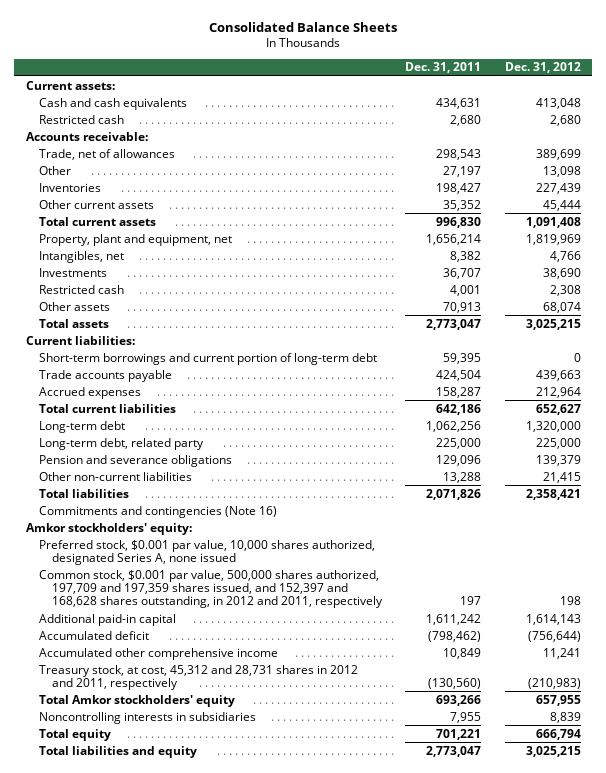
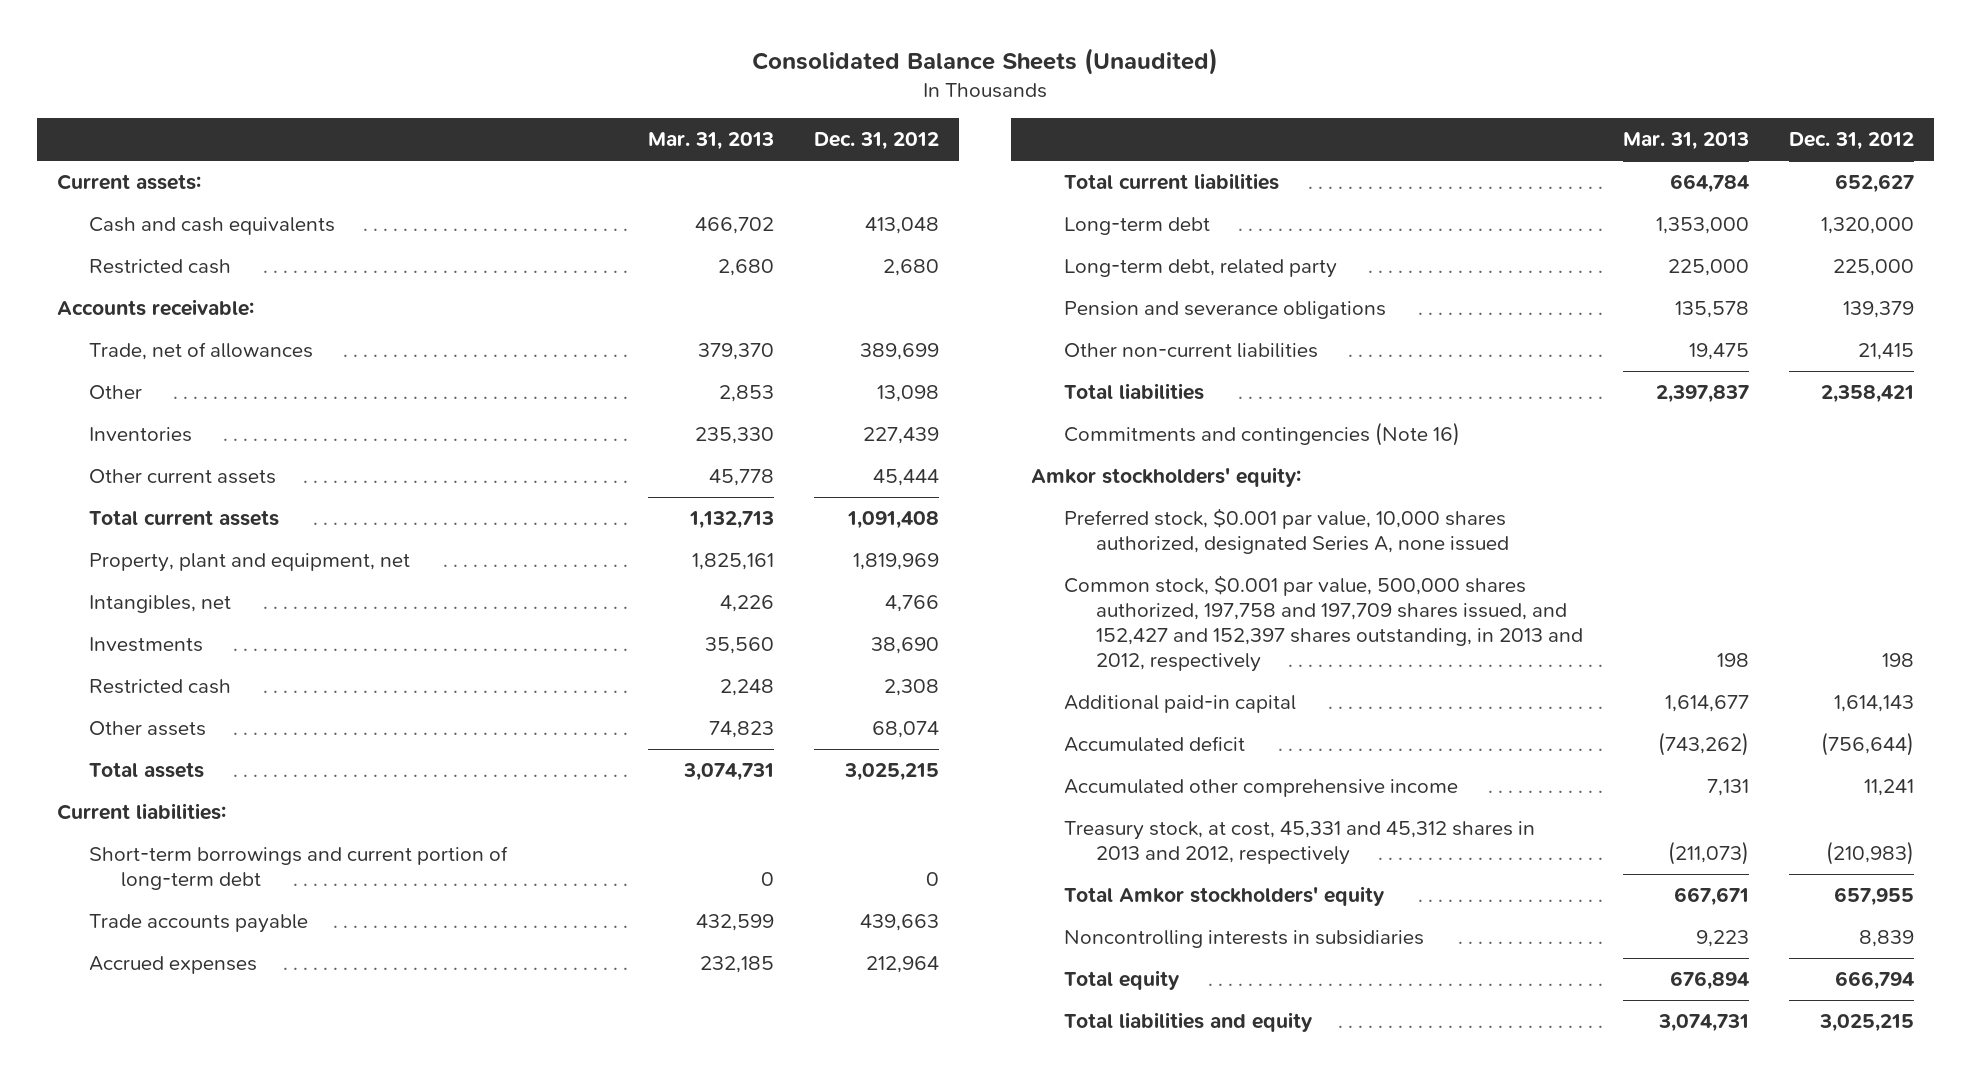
[209,21,398,32] Consolidated Balance Sheets -> [752,48,1219,76] Consolidated Balance Sheets (Unaudited)
[405,62,482,74] Dec. 31, 2011 -> none
none -> [648,132,775,151] Mar. 31, 2013
[38,569,384,609] Common stock, $0.001 par value, 500,000 shares authorized, 197,709 and 197,359 shares issued, and 152,397 and 168,628 shares outstanding, in 2012 and 2011, respectively -> [1063,575,1584,673] Common stock, $0.001 par value, 500,000 shares authorized, 197,758 and 197,709 shares issued, and 152,427 and 152,397 shares outstanding, in 2013 and 2012, respectively
[38,664,358,690] Treasury stock, at cost, 45,312 and 28,731 shares in 2012 and 2011, respectively -> [1063,821,1535,866] Treasury stock, at cost, 45,331 and 45,312 shares in 2013 and 2012, respectively

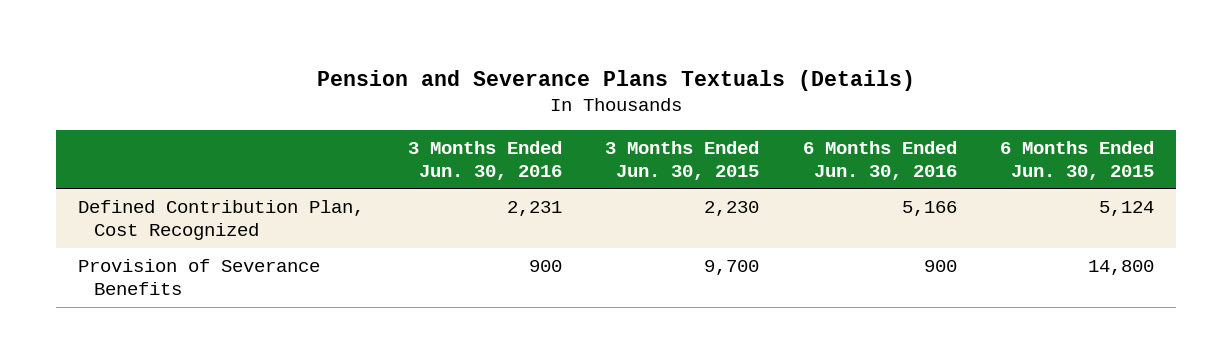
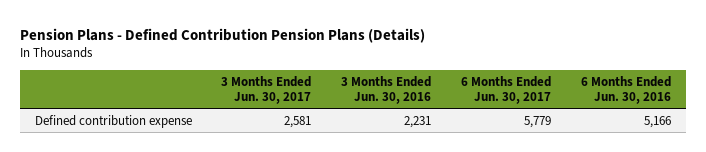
[317,69,916,91] Pension and Severance Plans Textuals (Details) -> [19,27,425,43] Pension Plans - Defined Contribution Pension Plans (Details)
[605,140,760,180] 3 Months Ended Jun. 30, 2015 -> none
[1000,140,1155,180] 6 Months Ended Jun. 30, 2015 -> none
none -> [221,75,312,105] 3 Months Ended Jun. 30, 2017
none -> [461,75,552,105] 6 Months Ended Jun. 30, 2017
[78,258,321,296] Provision of Severance Benefits -> none
[78,199,365,241] Defined Contribution Plan, Cost Recognized -> [34,114,192,128] Defined contribution expense

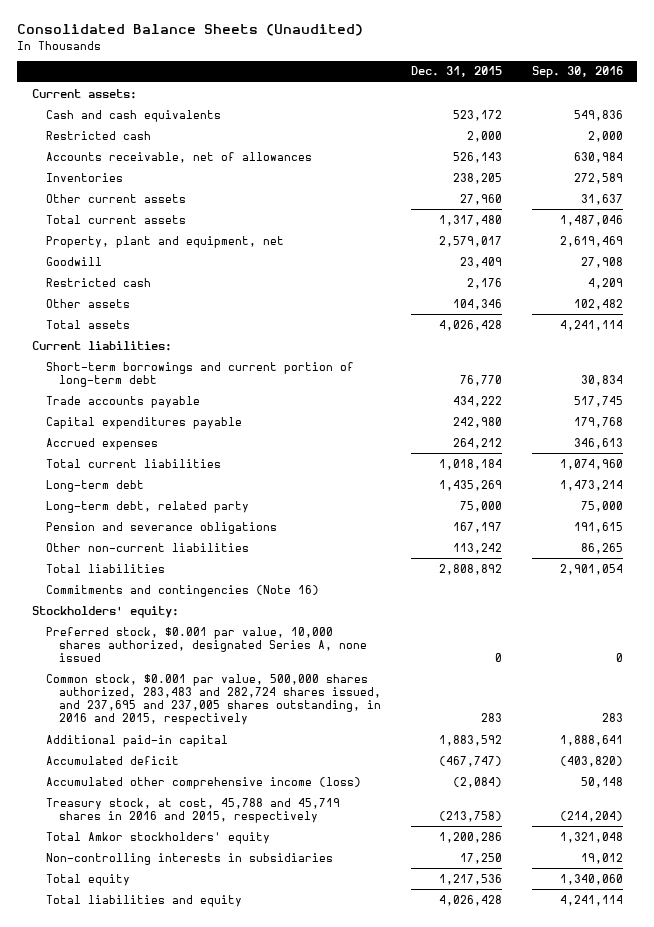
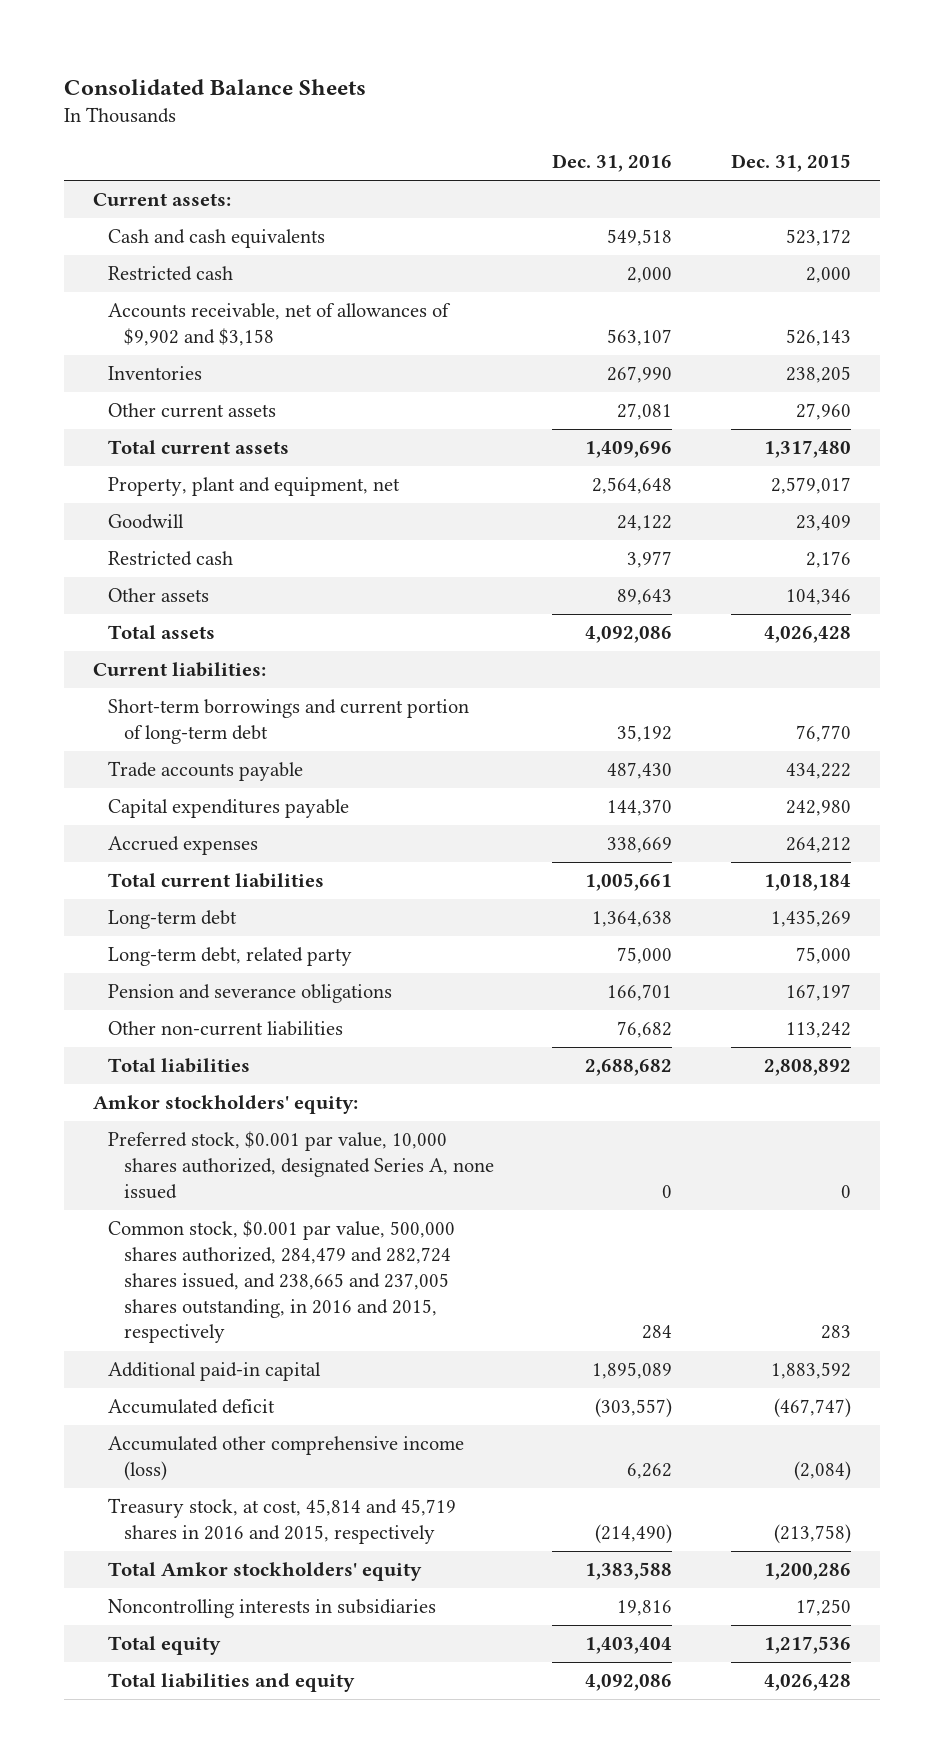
[16,24,363,37] Consolidated Balance Sheets (Unaudited) -> [63,79,366,96] Consolidated Balance Sheets
[531,66,623,79] Sep. 30, 2016 -> none
none -> [552,154,673,173] Dec. 31, 2016
[45,151,312,163] Accounts receivable, net of allowances -> [108,303,452,347] Accounts receivable, net of allowances of $9,902 and $3,158
[45,584,319,597] Commitments and contingencies (Note 16) -> none
[31,605,179,618] Stockholders' equity: -> [92,1095,358,1115] Amkor stockholders' equity:
[45,673,382,726] Common stock, $0.001 par value, 500,000 shares authorized, 283,483 and 282,724 shares issued, and 237,695 and 237,005 shares outstanding, in 2016 and 2015, respectively -> [108,1220,456,1344] Common stock, $0.001 par value, 500,000 shares authorized, 284,479 and 282,724 shares issued, and 238,665 and 237,005 shares outstanding, in 2016 and 2015, respectively
[45,797,340,823] Treasury stock, at cost, 45,788 and 45,719 shares in 2016 and 2015, respectively -> [108,1498,457,1545] Treasury stock, at cost, 45,814 and 45,719 shares in 2016 and 2015, respectively
[45,852,333,865] Non-controlling interests in subsidiaries -> [108,1599,437,1619] Noncontrolling interests in subsidiaries

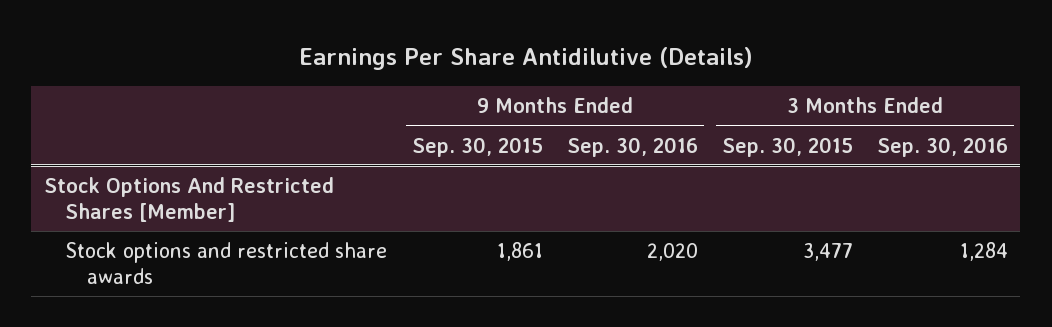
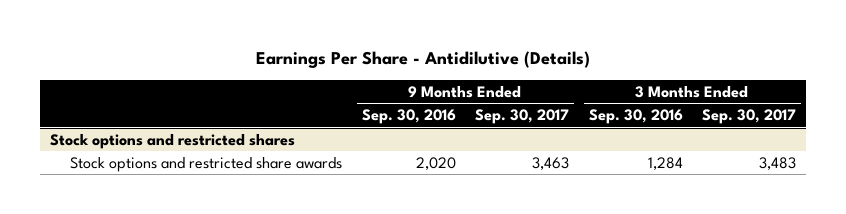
[298,46,753,70] Earnings Per Share Antidilutive (Details) -> [255,51,590,69] Earnings Per Share - Antidilutive (Details)
[411,136,543,157] Sep. 30, 2015 -> none
[721,136,853,157] Sep. 30, 2015 -> none
none -> [475,109,570,125] Sep. 30, 2017
none -> [702,109,797,125] Sep. 30, 2017
[43,176,334,223] Stock Options And Restricted Shares [Member] -> [49,133,295,149] Stock options and restricted shares

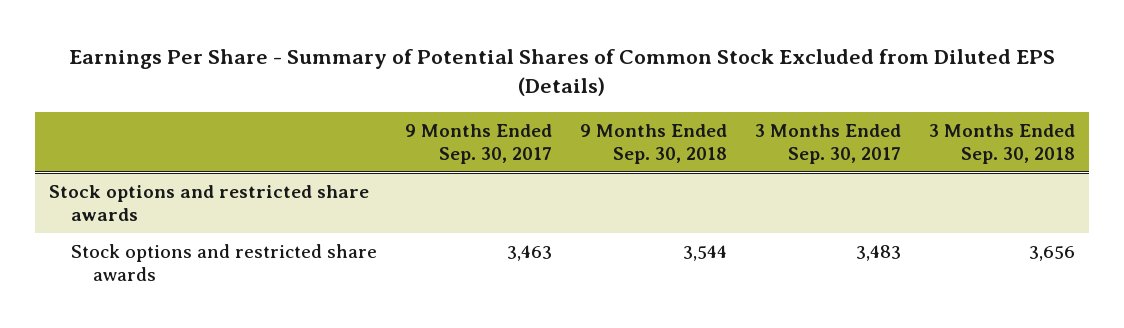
[255,51,590,69] Earnings Per Share - Antidilutive (Details) -> [68,48,1055,97] Earnings Per Share - Summary of Potential Shares of Common Stock Excluded from Diluted EPS (Details)
[361,109,456,125] Sep. 30, 2016 -> none
[588,109,683,125] Sep. 30, 2016 -> none
none -> [579,123,727,164] 9 Months Ended Sep. 30, 2018
none -> [929,123,1076,164] 3 Months Ended Sep. 30, 2018
[49,133,295,149] Stock options and restricted shares -> [48,184,369,222] Stock options and restricted share awards

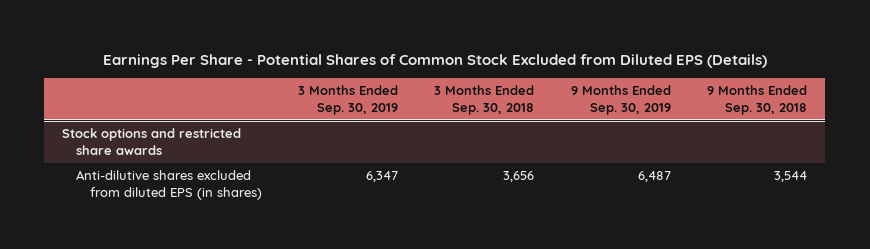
[68,48,1055,97] Earnings Per Share - Summary of Potential Shares of Common Stock Excluded from Diluted EPS (Details) -> [102,53,767,68] Earnings Per Share - Potential Shares of Common Stock Excluded from Diluted EPS (Details)
[404,123,552,164] 9 Months Ended Sep. 30, 2017 -> none
[754,123,901,164] 3 Months Ended Sep. 30, 2017 -> none
none -> [298,84,399,115] 3 Months Ended Sep. 30, 2019
none -> [570,84,671,115] 9 Months Ended Sep. 30, 2019
[70,243,377,282] Stock options and restricted share awards -> [75,170,262,201] Anti-dilutive shares excluded from diluted EPS (in shares)

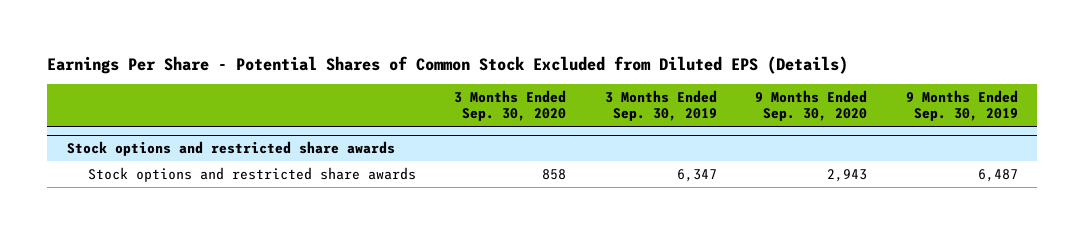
[434,84,535,115] 3 Months Ended Sep. 30, 2018 -> none
[707,84,808,115] 9 Months Ended Sep. 30, 2018 -> none
none -> [454,89,567,122] 3 Months Ended Sep. 30, 2020
none -> [755,89,868,122] 9 Months Ended Sep. 30, 2020
[75,170,262,201] Anti-dilutive shares excluded from diluted EPS (in shares) -> [87,167,416,183] Stock options and restricted share awards

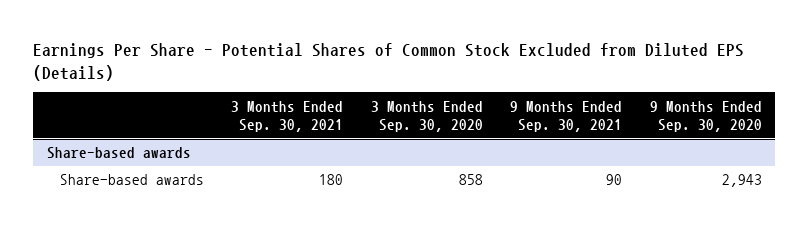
[604,89,717,122] 3 Months Ended Sep. 30, 2019 -> none
[905,89,1018,122] 9 Months Ended Sep. 30, 2019 -> none
none -> [231,100,344,132] 3 Months Ended Sep. 30, 2021
none -> [510,100,623,132] 9 Months Ended Sep. 30, 2021
[66,141,395,157] Stock options and restricted share awards -> [46,147,191,160] Share-based awards
[87,167,416,183] Stock options and restricted share awards -> [59,174,204,186] Share-based awards

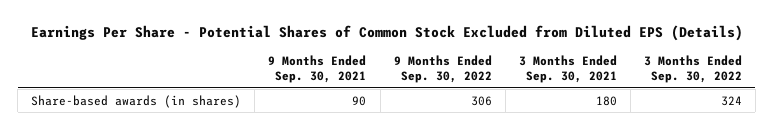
[370,100,483,132] 3 Months Ended Sep. 30, 2020 -> none
[649,100,762,132] 9 Months Ended Sep. 30, 2020 -> none
none -> [393,54,492,84] 9 Months Ended Sep. 30, 2022
none -> [643,54,742,84] 3 Months Ended Sep. 30, 2022
[46,147,191,160] Share-based awards -> none
[59,174,204,186] Share-based awards -> [31,94,242,108] Share-based awards (in shares)

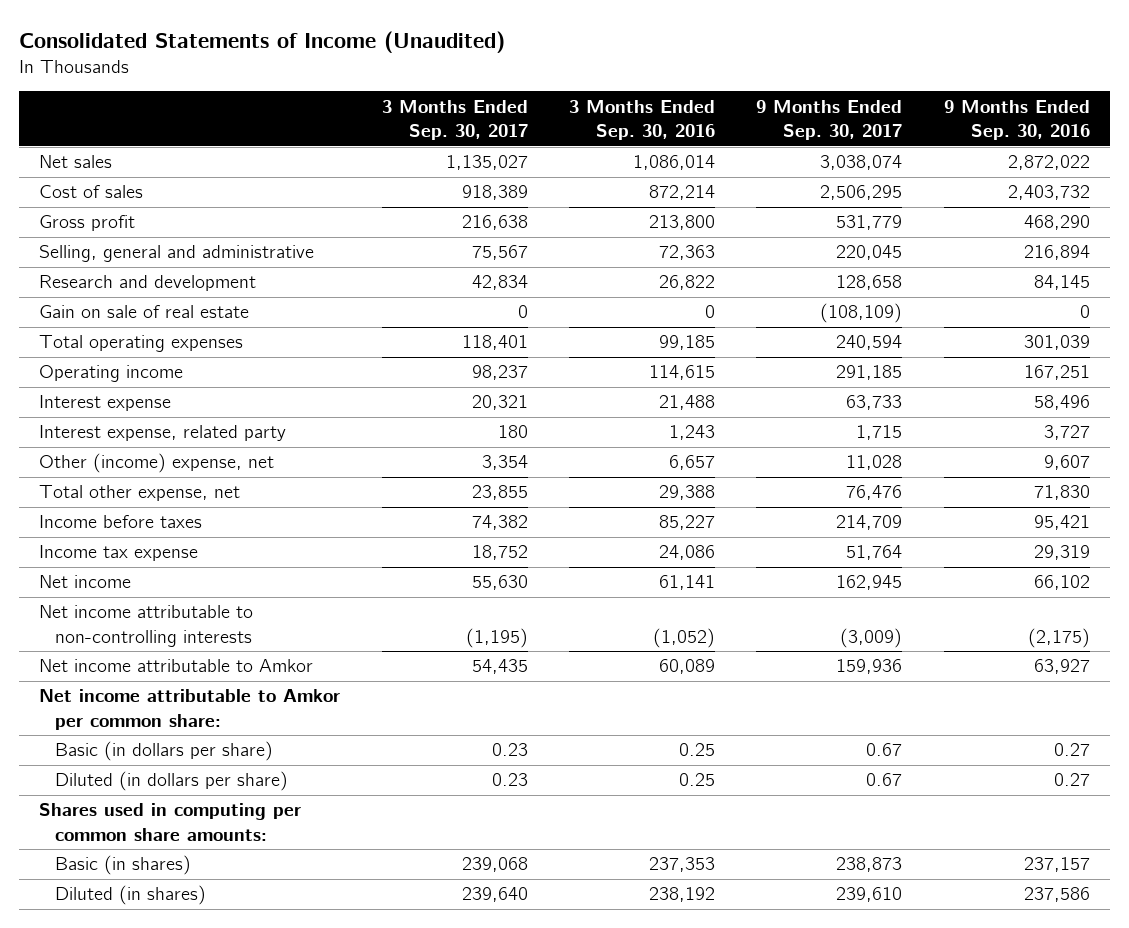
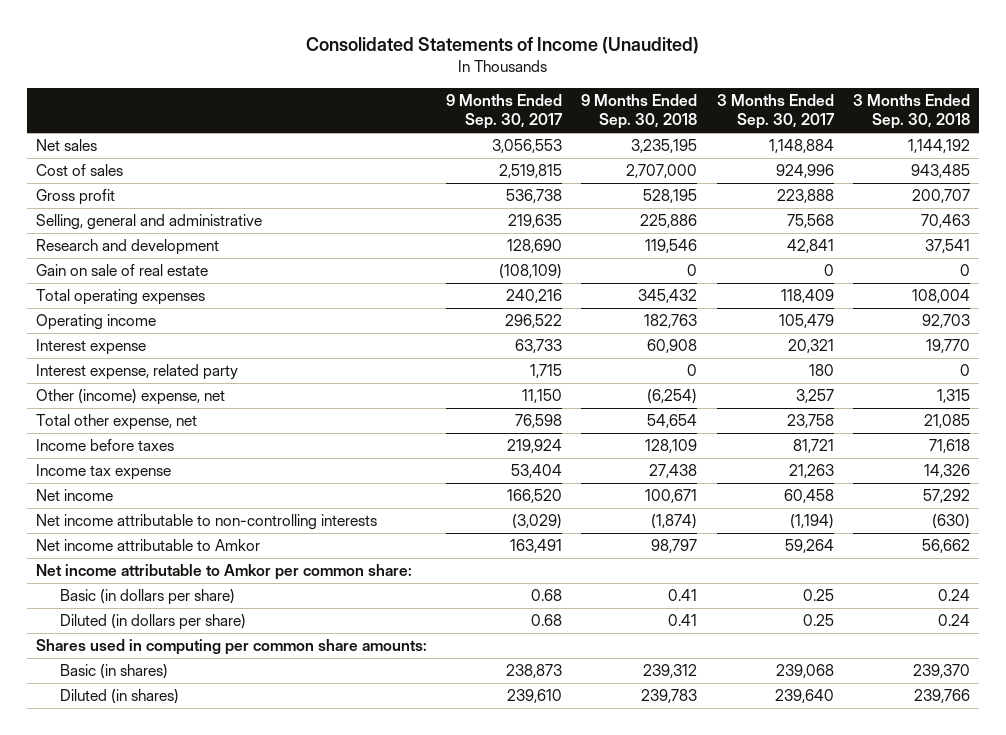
[568,99,715,141] 3 Months Ended Sep. 30, 2016 -> none
[943,99,1090,141] 9 Months Ended Sep. 30, 2016 -> none
none -> [581,93,698,130] 9 Months Ended Sep. 30, 2018
none -> [852,93,970,130] 3 Months Ended Sep. 30, 2018
[445,155,528,171] 1,135,027 -> [768,138,834,153] 1,148,884
[820,155,903,171] 3,038,074 -> [492,138,563,153] 3,056,553
[461,185,528,201] 918,389 -> [775,163,834,178] 924,996
[820,185,903,201] 2,506,295 -> [499,163,563,178] 2,519,815
[461,215,528,231] 216,638 -> [776,188,834,203] 223,888
[836,215,903,231] 531,779 -> [506,188,563,203] 536,738
[471,245,528,261] 75,567 -> [786,213,834,228] 75,568
[836,245,903,261] 220,045 -> [508,213,563,228] 219,635
[471,275,528,291] 42,834 -> [786,238,834,253] 42,841
[836,275,903,291] 128,658 -> [507,238,563,253] 128,690
[461,335,528,351] 118,401 -> [780,288,834,303] 118,409
[836,335,903,351] 240,594 -> [506,288,563,303] 240,216
[471,365,528,381] 98,237 -> [778,313,834,328] 105,479
[836,365,903,381] 291,185 -> [505,313,563,328] 296,522
[481,455,528,471] 3,354 -> [795,388,834,403] 3,257
[846,455,903,471] 11,028 -> [522,388,563,403] 11,150
[471,485,528,501] 23,855 -> [786,413,834,428] 23,758
[846,485,903,501] 76,476 -> [515,413,563,428] 76,598
[471,515,528,531] 74,382 -> [792,438,834,453] 81,721
[836,515,903,531] 214,709 -> [507,438,563,453] 219,924
[471,545,528,561] 18,752 -> [788,463,834,478] 21,263
[846,545,903,561] 51,764 -> [511,463,563,478] 53,404
[471,575,528,591] 55,630 -> [783,488,834,503] 60,458
[836,575,903,591] 162,945 -> [507,488,563,503] 166,520
[465,627,528,648] (1,195) -> [789,513,834,529] (1,194)
[840,627,903,648] (3,009) -> [512,513,563,529] (3,029)
[471,659,528,675] 54,435 -> [784,538,834,553] 59,264
[836,659,903,675] 159,936 -> [510,538,563,553] 163,491
[491,743,528,757] 0.23 -> [802,588,834,601] 0.25
[866,743,903,757] 0.67 -> [531,588,563,601] 0.68
[491,773,528,787] 0.23 -> [802,613,834,626] 0.25
[866,773,903,787] 0.67 -> [531,613,563,626] 0.68

